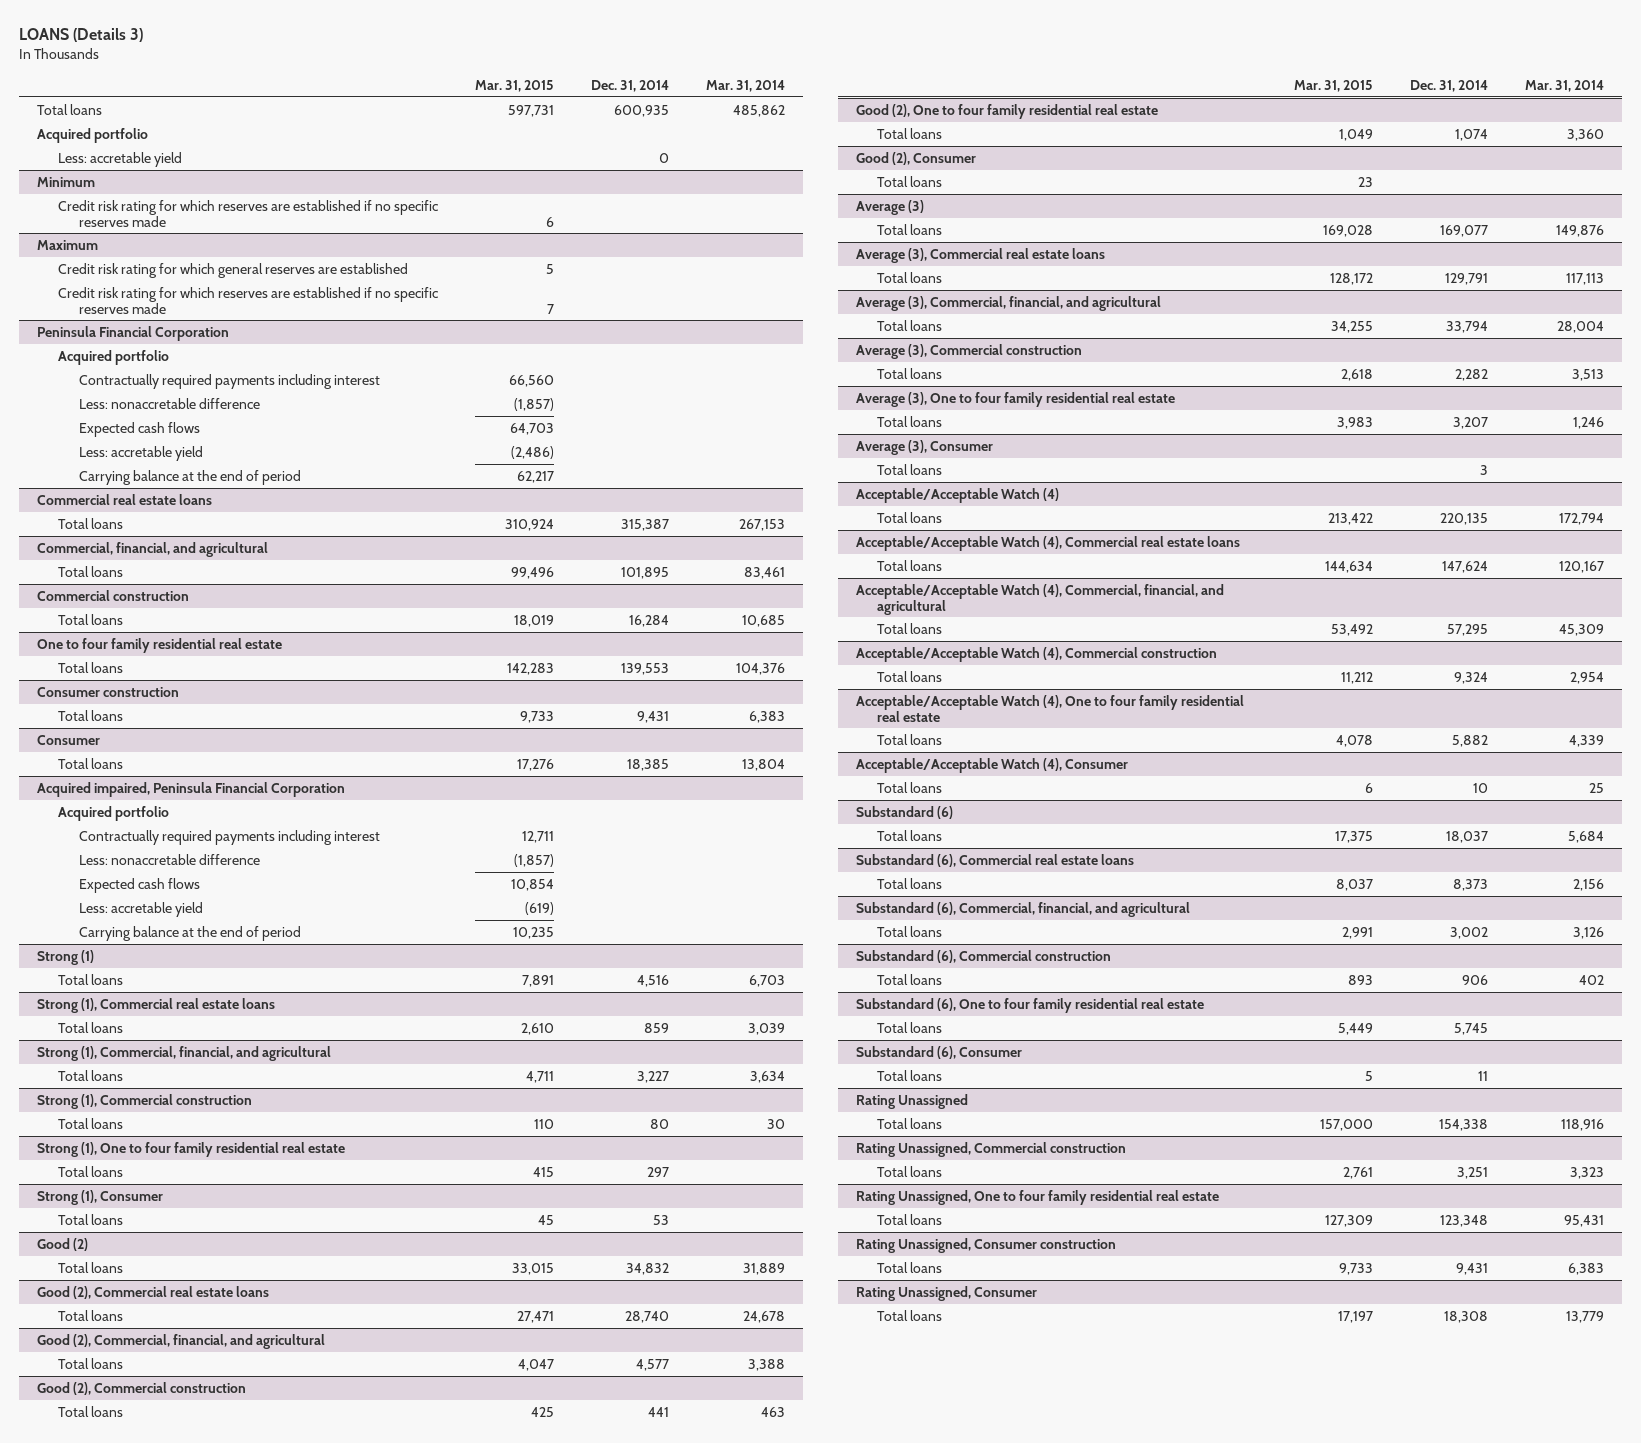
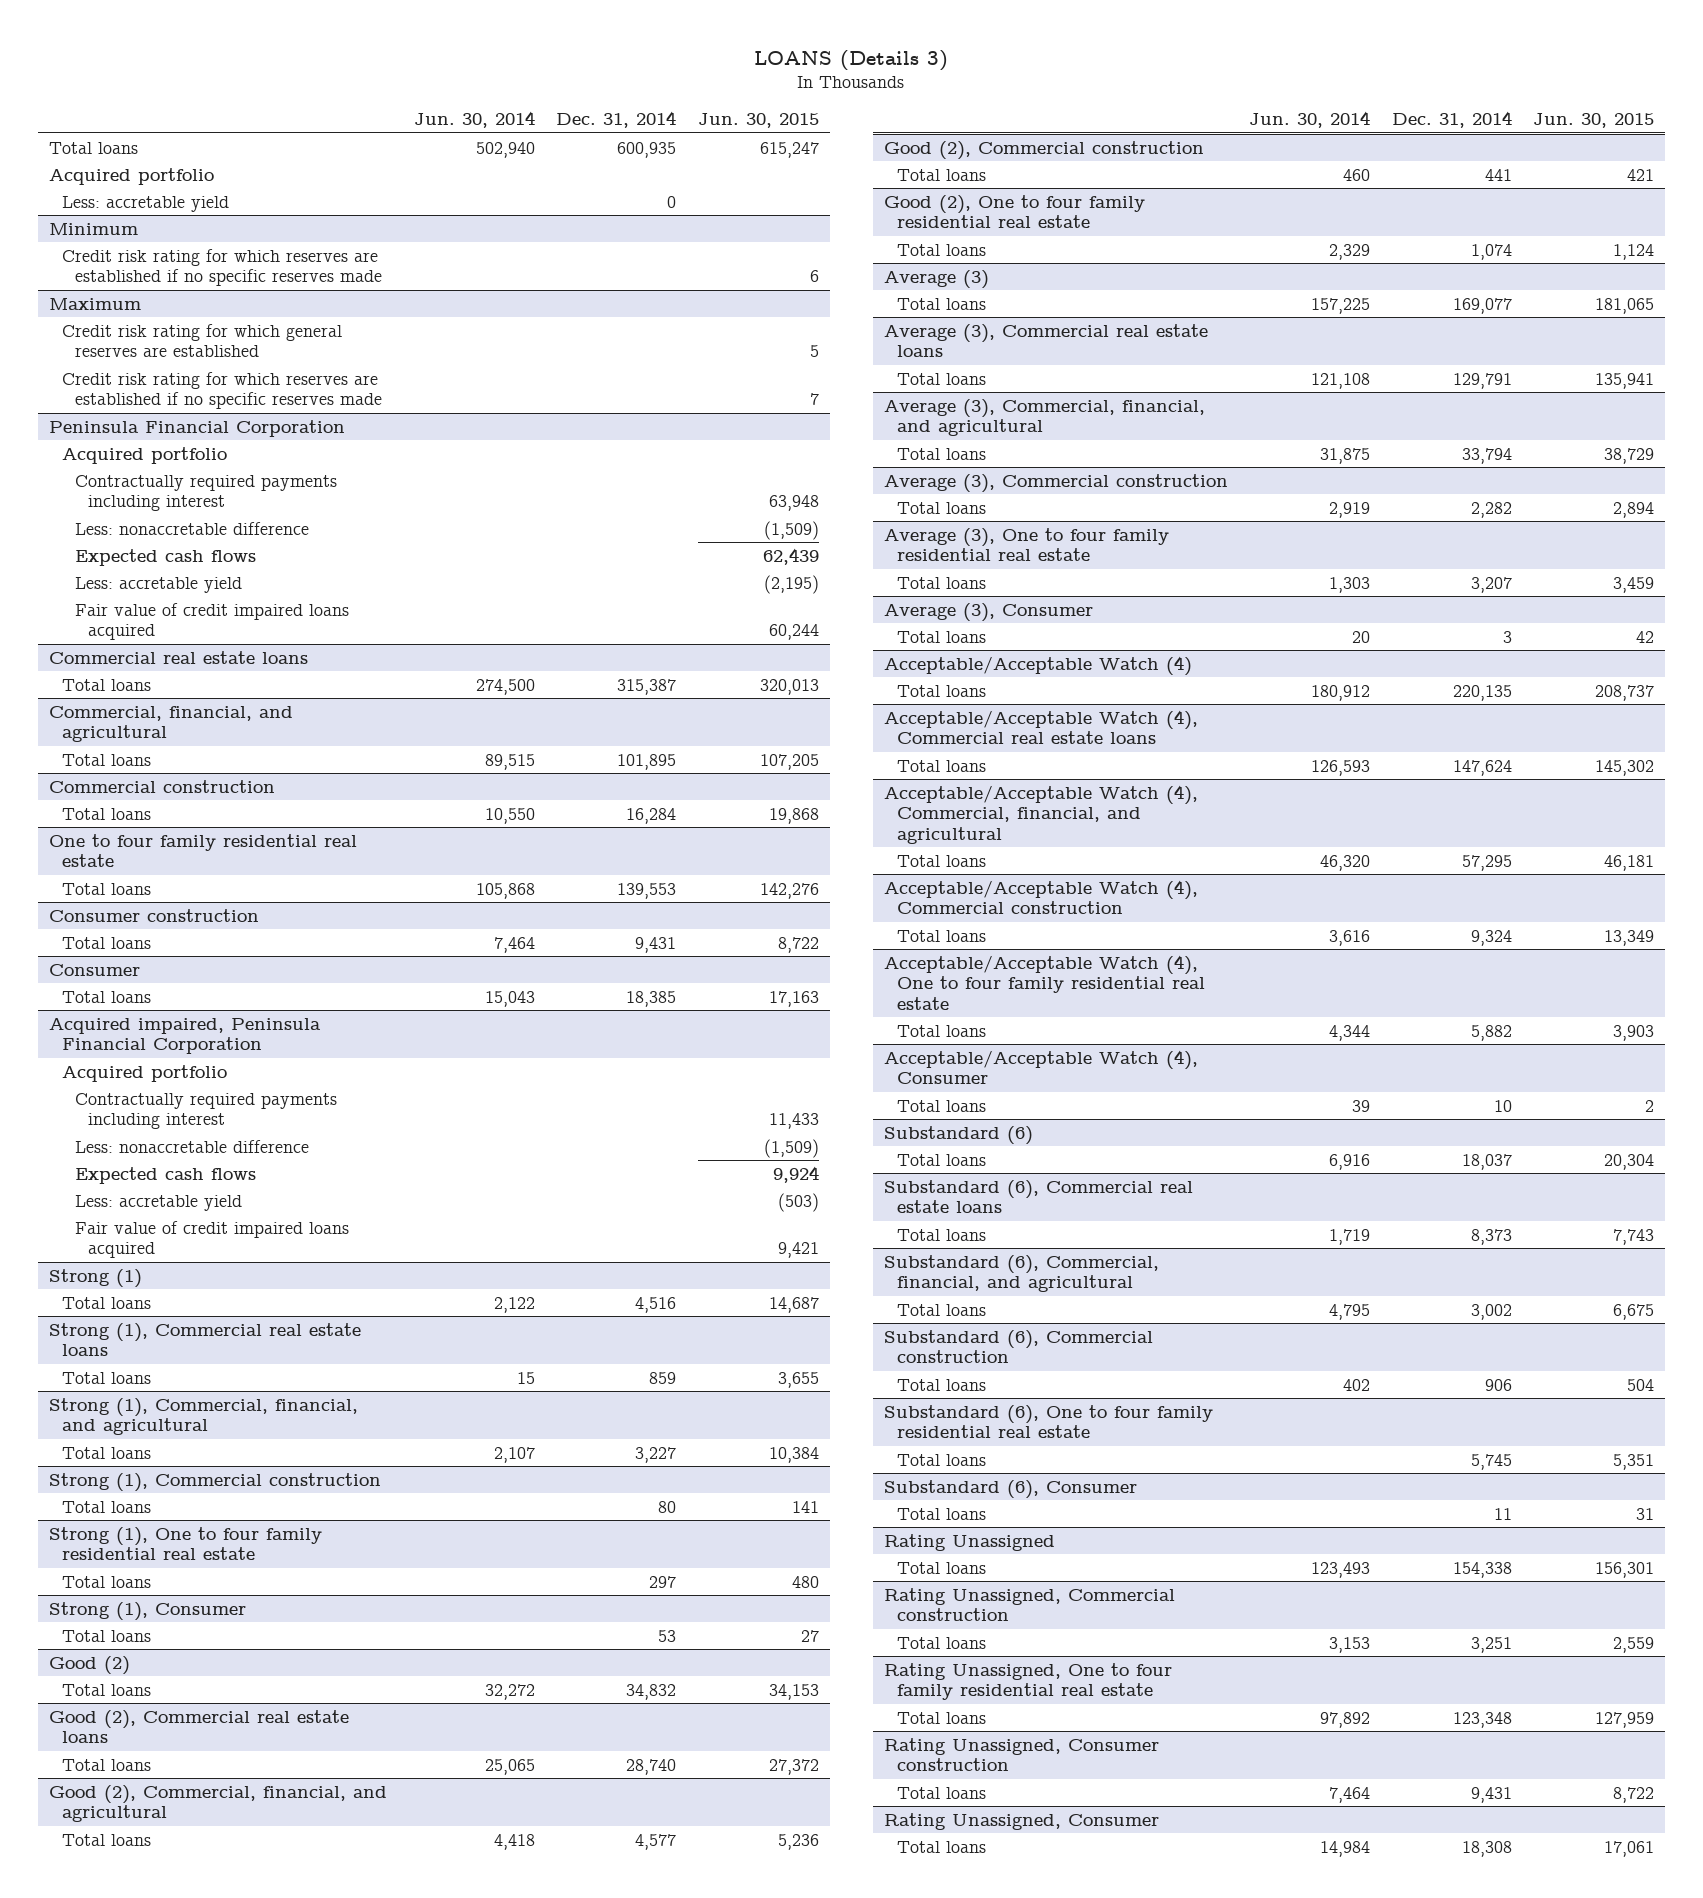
[475,79,555,92] Mar. 31, 2015 -> none
[705,79,785,92] Mar. 31, 2014 -> none
none -> [414,111,536,129] Jun. 30, 2014
none -> [697,113,819,129] Jun. 30, 2015
[79,469,302,485] Carrying balance at the end of period -> [74,602,349,641] Fair value of credit impaired loans acquired
[79,925,302,941] Carrying balance at the end of period -> [74,1220,349,1259] Fair value of credit impaired loans acquired
[856,151,977,165] Good (2), Consumer -> none
[877,175,943,187] Total loans -> none

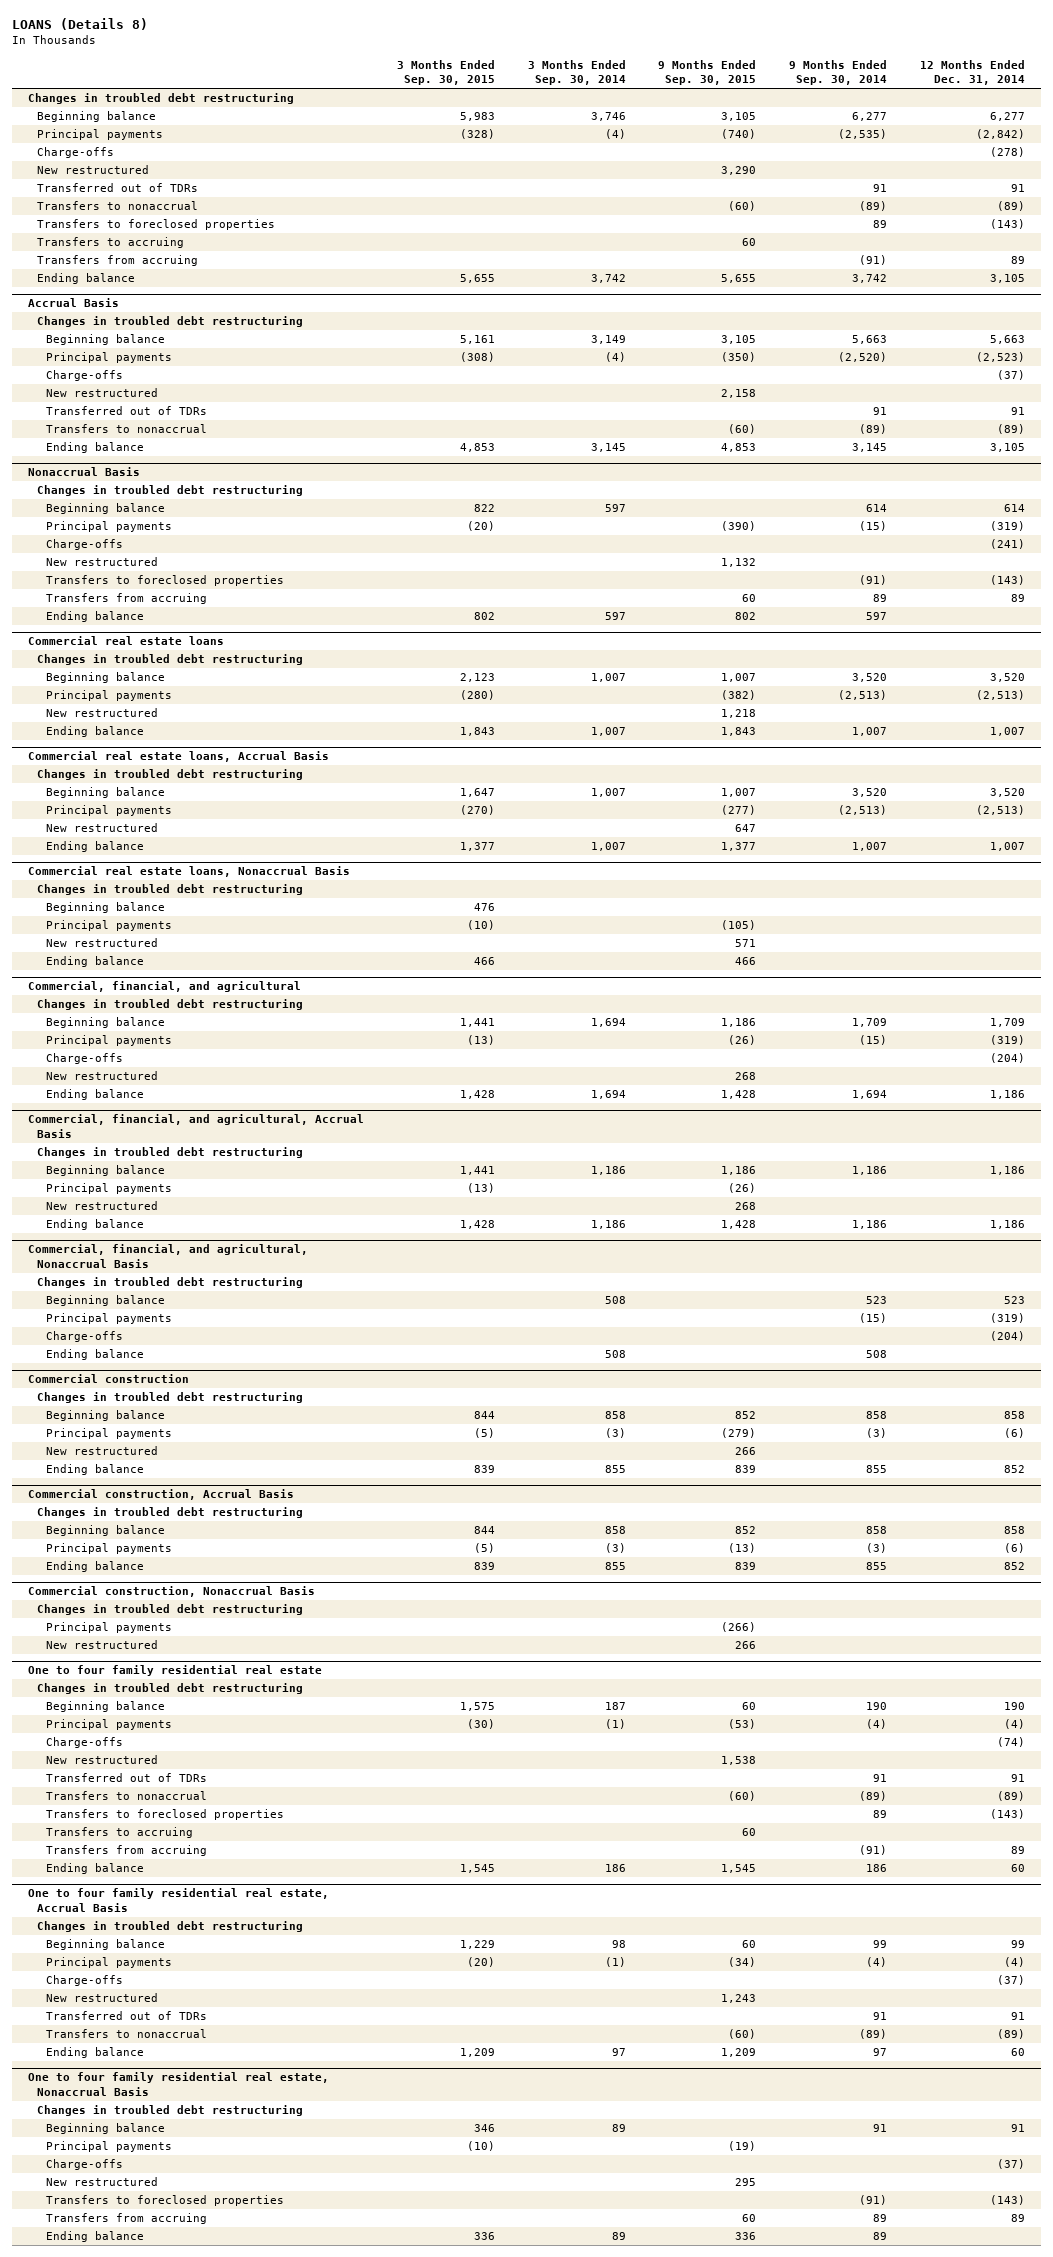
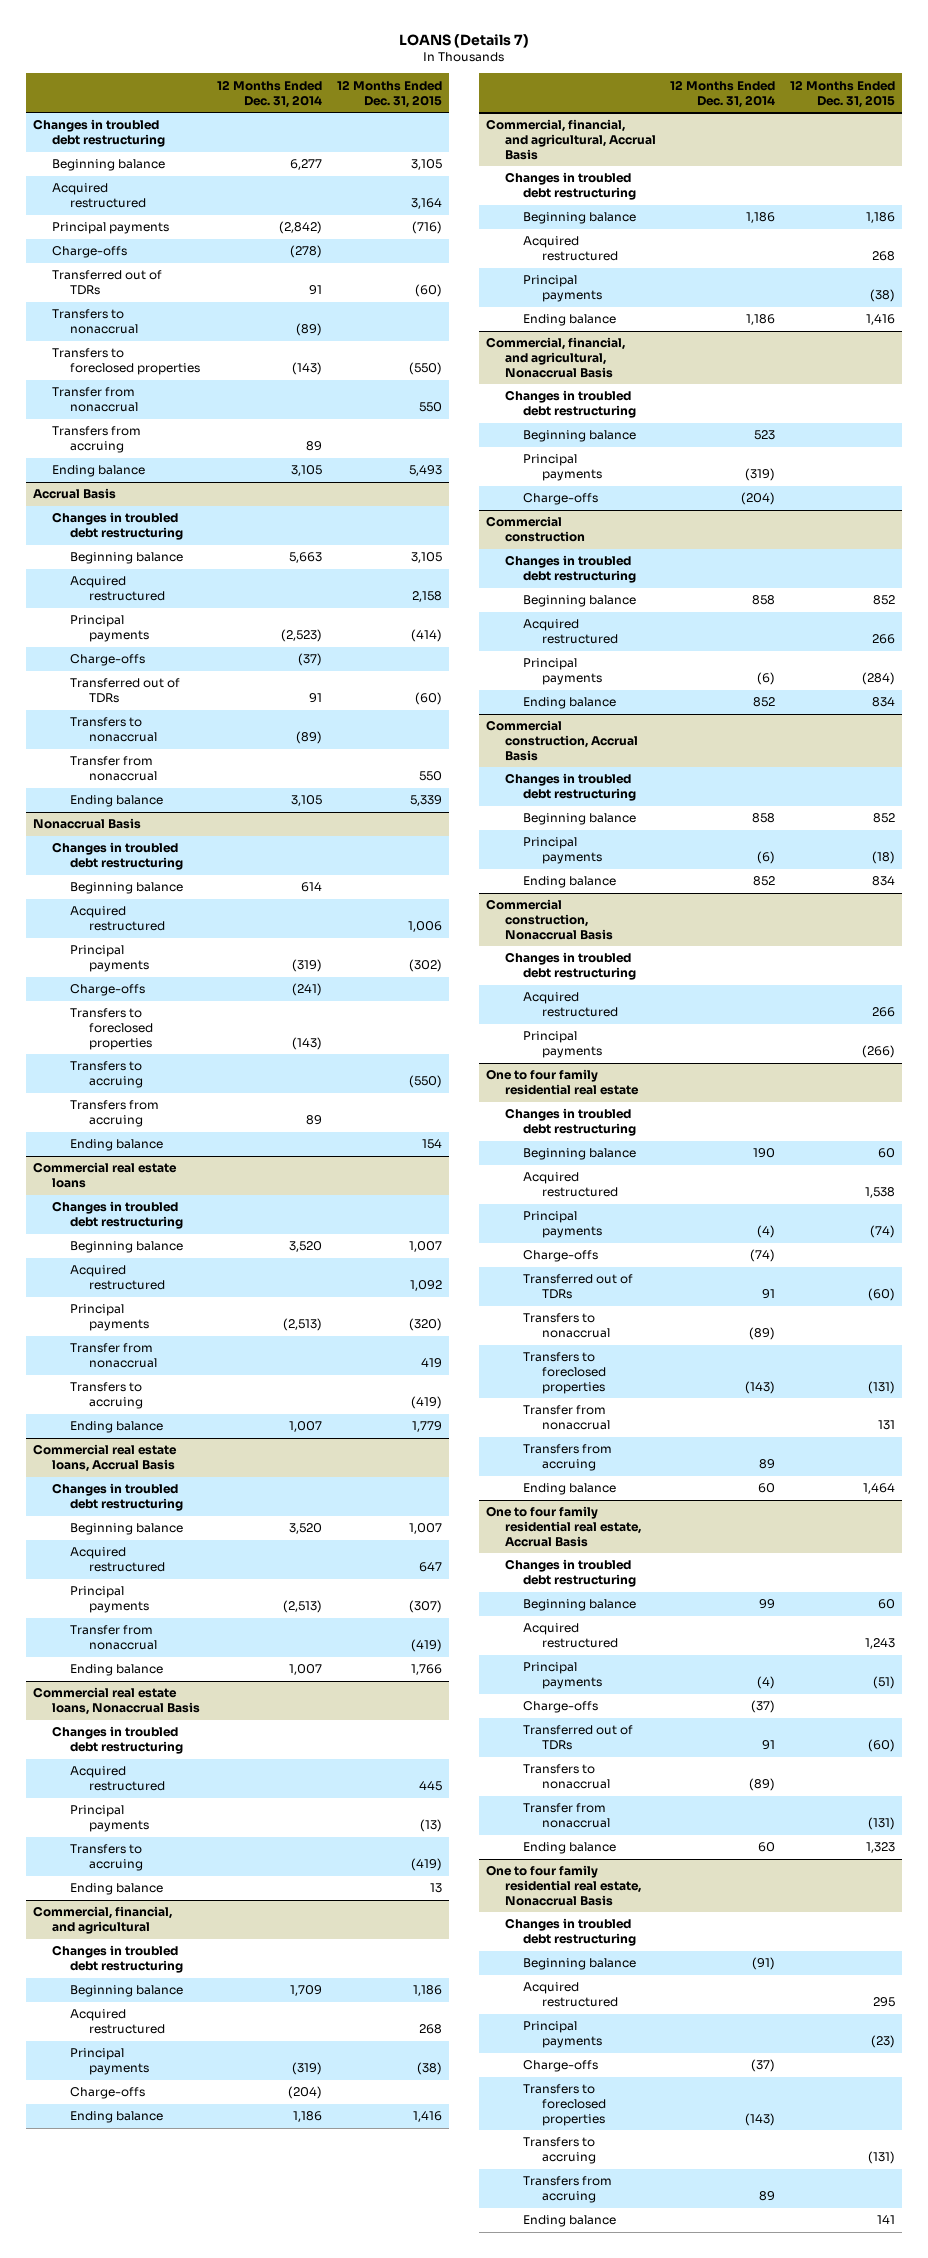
[11,18,148,31] LOANS (Details 8) -> [399,34,530,49] LOANS (Details 7)
[396,59,495,86] 3 Months Ended Sep. 30, 2015 -> none
[527,59,626,86] 3 Months Ended Sep. 30, 2014 -> none
[658,59,757,86] 9 Months Ended Sep. 30, 2015 -> none
[788,59,887,86] 9 Months Ended Sep. 30, 2014 -> none
none -> [336,79,442,108] 12 Months Ended Dec. 31, 2015
none -> [51,183,147,209] Acquired restructured
[37,165,150,175] New restructured -> none
[37,237,185,249] Transfers to accruing -> none
none -> [51,387,139,413] Transfer from nonaccrual
none -> [70,576,165,602] Acquired restructured
[45,388,158,398] New restructured -> none
none -> [70,756,157,782] Transfer from nonaccrual
none -> [70,906,165,932] Acquired restructured
[45,557,158,567] New restructured -> none
none -> [70,1061,143,1089] Transfers to accruing
none -> [70,1265,165,1291] Acquired restructured
[45,708,158,718] New restructured -> none
none -> [70,1343,157,1369] Transfer from nonaccrual
none -> [70,1382,143,1410] Transfers to accruing
none -> [70,1547,165,1573] Acquired restructured
[45,823,158,833] New restructured -> none
none -> [70,1625,157,1651] Transfer from nonaccrual
[45,902,165,914] Beginning balance -> none
none -> [70,1766,165,1792] Acquired restructured
[45,938,158,948] New restructured -> none
none -> [70,1844,143,1872] Transfers to accruing
none -> [70,2009,165,2035] Acquired restructured
[45,1071,158,1081] New restructured -> none
none -> [523,236,618,262] Acquired restructured
[45,1201,158,1211] New restructured -> none
[45,1349,144,1361] Ending balance -> none
none -> [523,619,618,645] Acquired restructured
[45,1446,158,1456] New restructured -> none
none -> [523,992,618,1018] Acquired restructured
[45,1640,158,1650] New restructured -> none
none -> [523,1172,618,1198] Acquired restructured
[45,1755,158,1765] New restructured -> none
[45,1827,193,1839] Transfers to accruing -> none
none -> [523,1405,610,1431] Transfer from nonaccrual
none -> [523,1623,618,1649] Acquired restructured
[45,1993,158,2003] New restructured -> none
none -> [523,1803,610,1829] Transfer from nonaccrual
[1010,2124,1025,2133] 91 -> [752,1957,776,1971] (91)
none -> [523,1982,618,2008] Acquired restructured
[45,2177,158,2187] New restructured -> none
none -> [523,2137,596,2165] Transfers to accruing

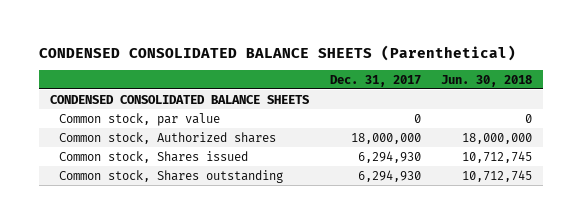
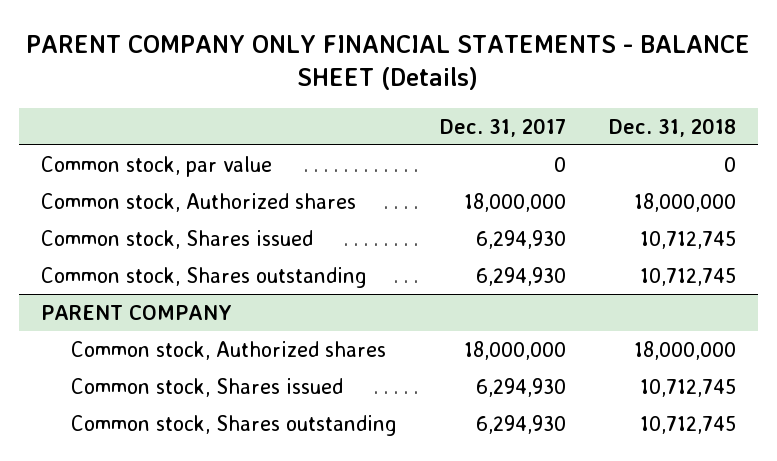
[39,45,517,62] CONDENSED CONSOLIDATED BALANCE SHEETS (Parenthetical) -> [26,34,751,91] PARENT COMPANY ONLY FINANCIAL STATEMENTS - BALANCE SHEET (Details)
[441,74,533,87] Jun. 30, 2018 -> none
none -> [609,117,737,137] Dec. 31, 2018
[49,94,309,104] CONDENSED CONSOLIDATED BALANCE SHEETS -> none
none -> [40,304,232,320] PARENT COMPANY
none -> [70,340,386,360] Common stock, Authorized shares
none -> [70,377,343,397] Common stock, Shares issued
none -> [70,414,397,436] Common stock, Shares outstanding

